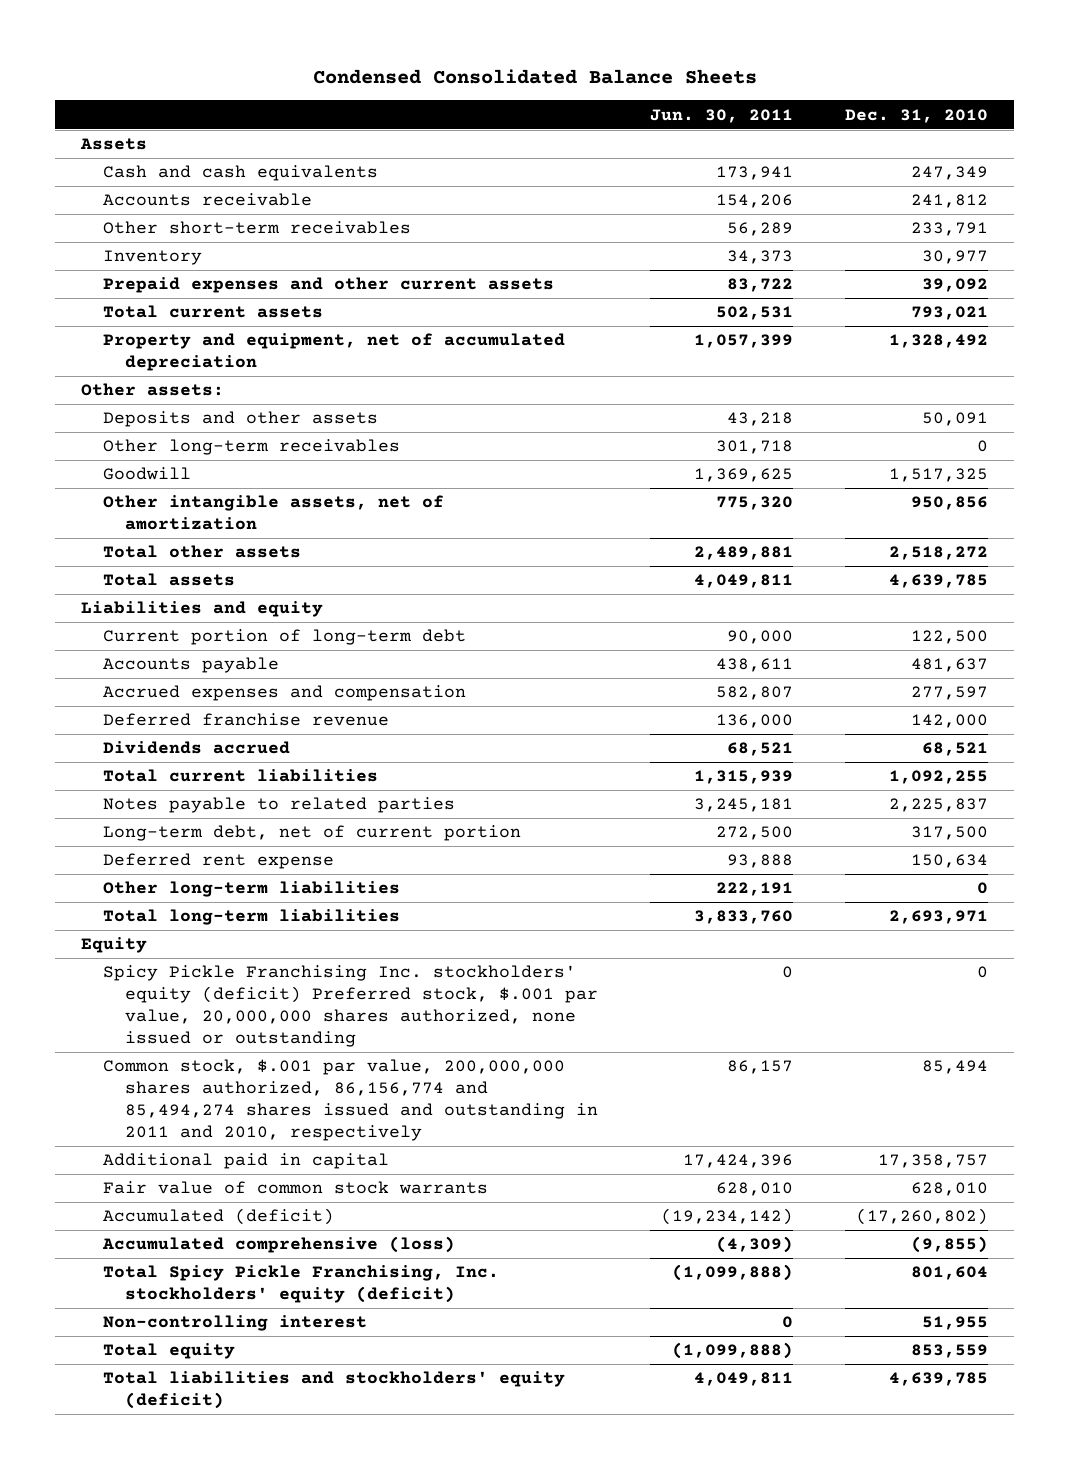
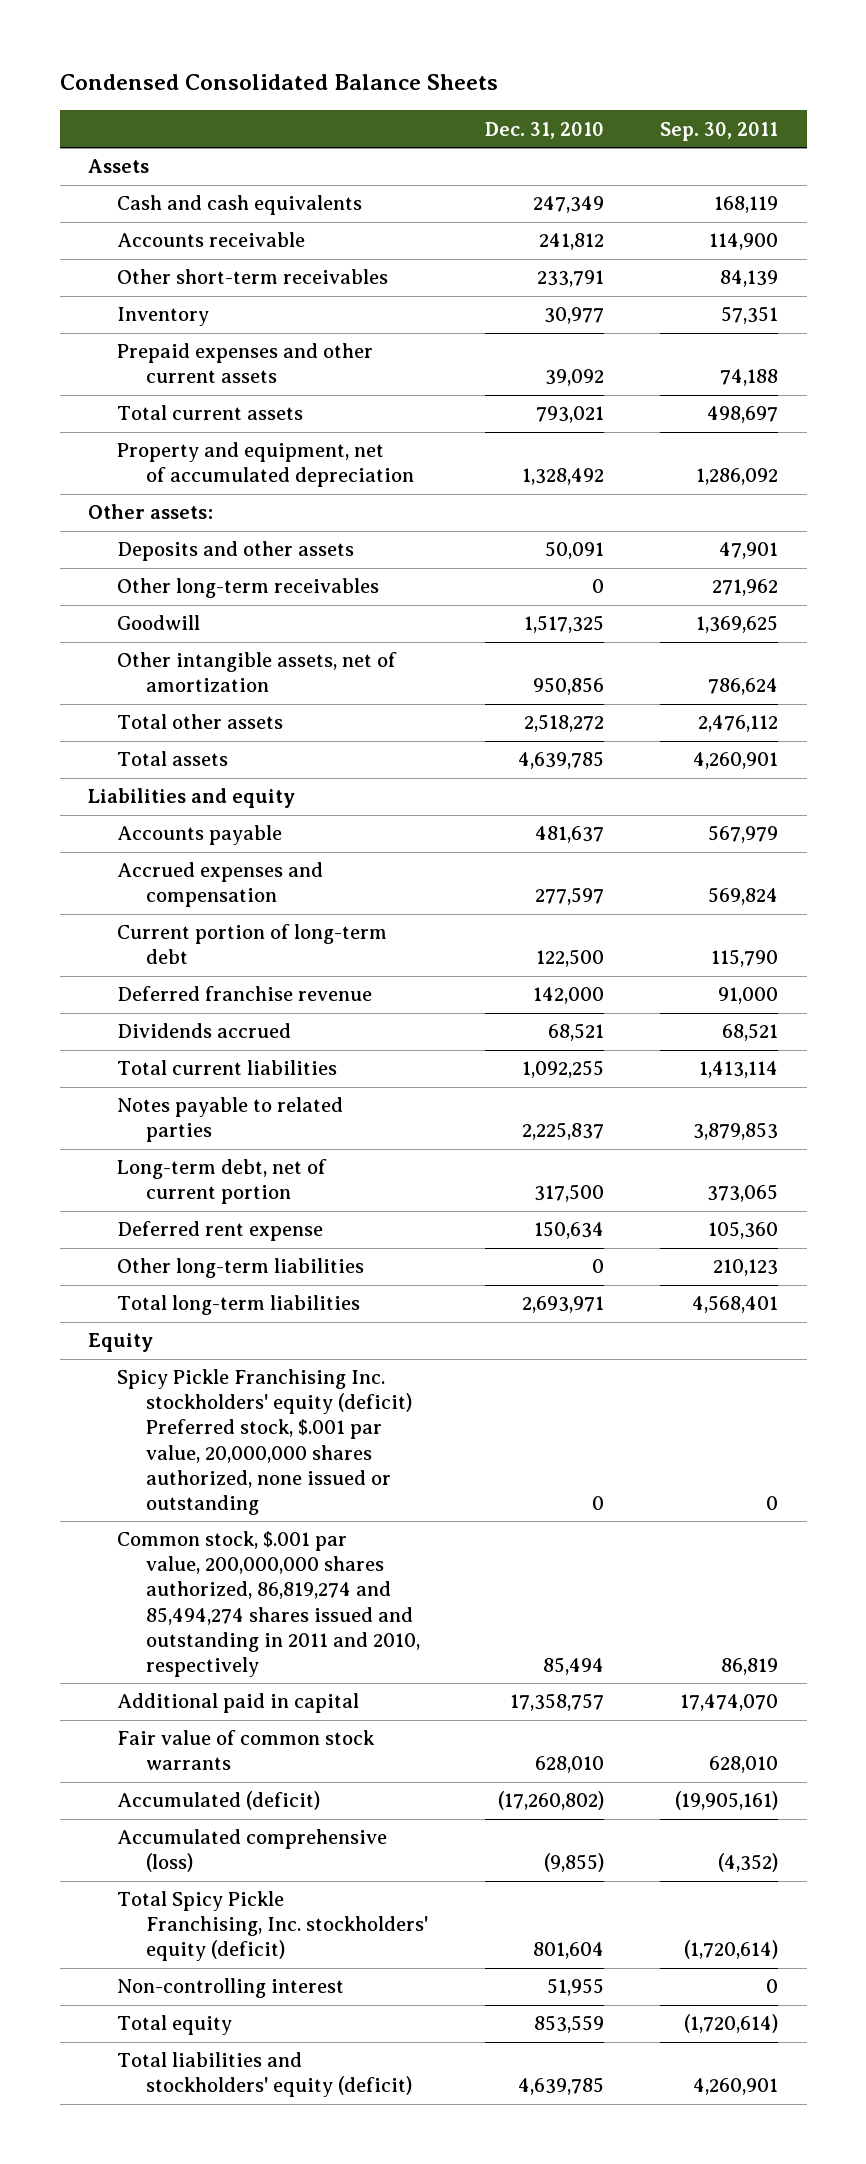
[650,108,794,123] Jun. 30, 2011 -> none
none -> [660,121,779,141] Sep. 30, 2011
[103,629,467,646] Current portion of long-term debt -> [117,924,388,965] Current portion of long-term debt
[103,1059,599,1141] Common stock, $.001 par value, 200,000,000 shares authorized, 86,156,774 and 85,494,274 shares issued and outstanding in 2011 and 2010, respectively -> [117,1531,421,1677] Common stock, $.001 par value, 200,000,000 shares authorized, 86,819,274 and 85,494,274 shares issued and outstanding in 2011 and 2010, respectively

